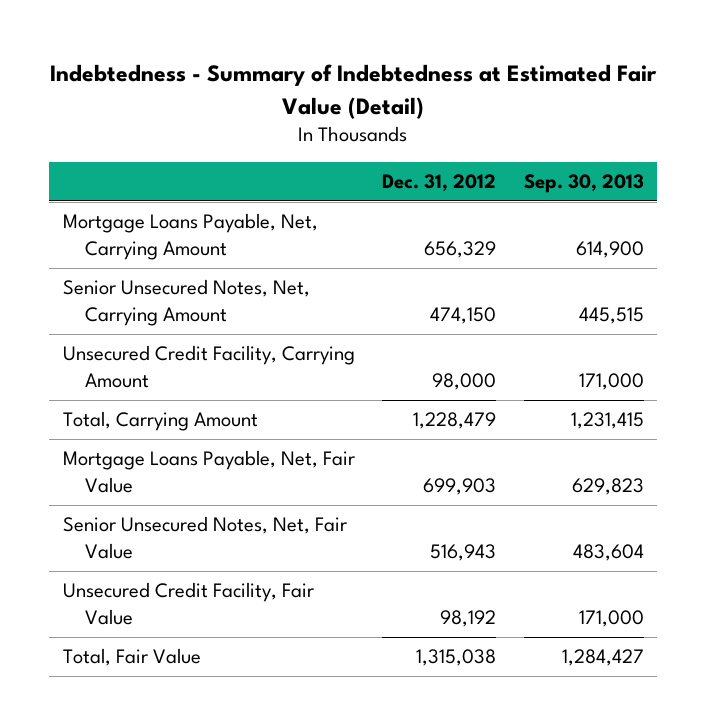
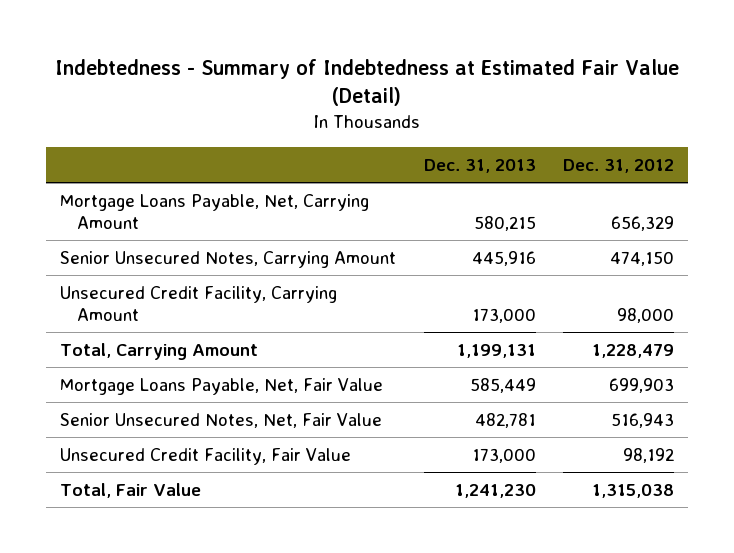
[523,174,644,194] Sep. 30, 2013 -> none
none -> [423,158,536,173] Dec. 31, 2013
[63,279,311,326] Senior Unsecured Notes, Net, Carrying Amount -> [60,250,397,268] Senior Unsecured Notes, Carrying Amount

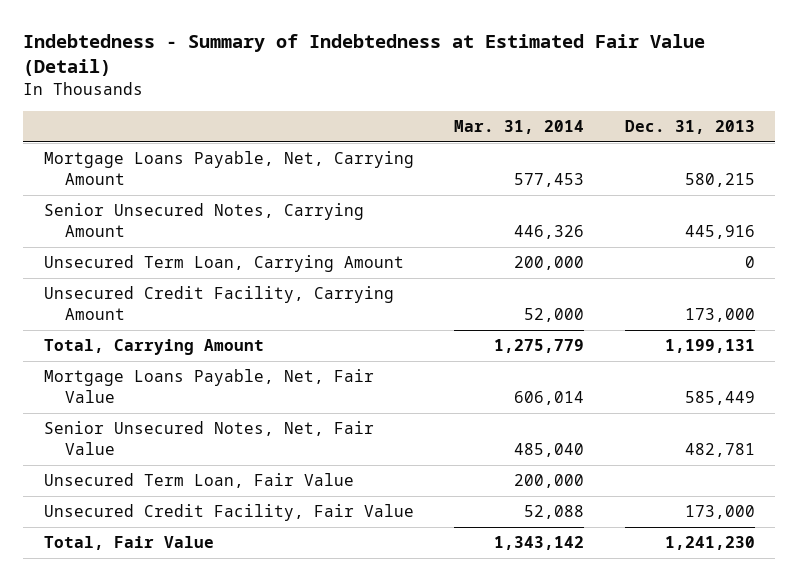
[562,158,674,173] Dec. 31, 2012 -> none
none -> [454,120,585,135] Mar. 31, 2014
none -> [43,255,404,273] Unsecured Term Loan, Carrying Amount
none -> [43,473,354,489] Unsecured Term Loan, Fair Value

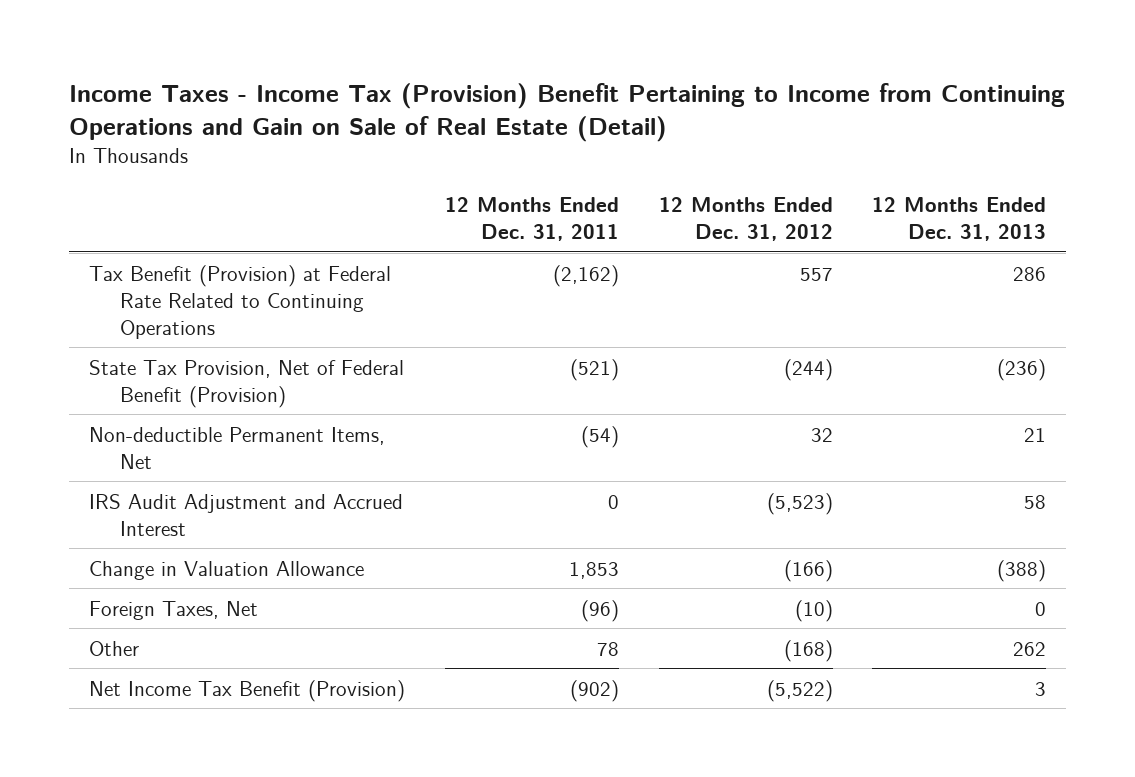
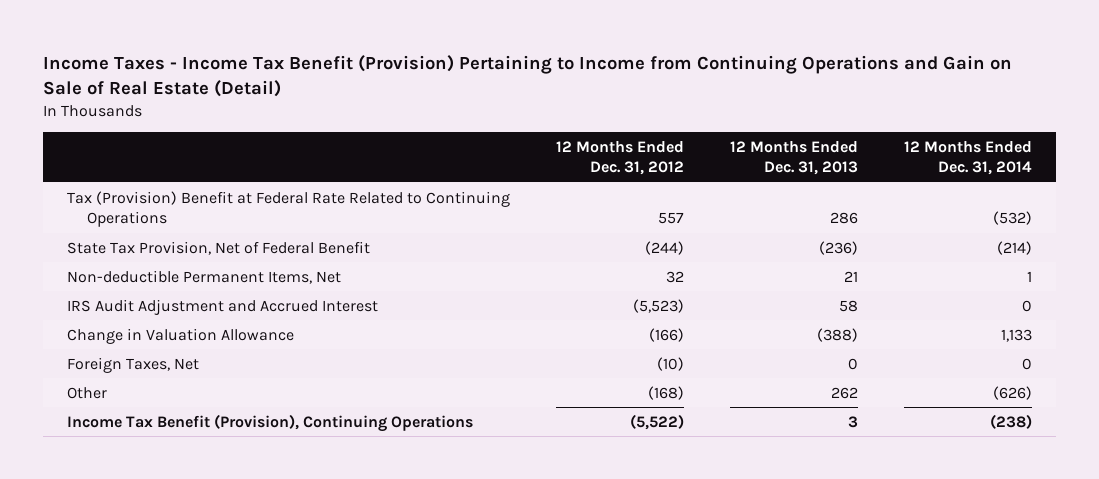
[69,82,1066,142] Income Taxes - Income Tax (Provision) Benefit Pertaining to Income from Continuing Operations and Gain on Sale of Real Estate (Detail) -> [43,54,1013,97] Income Taxes - Income Tax Benefit (Provision) Pertaining to Income from Continuing Operations and Gain on Sale of Real Estate (Detail)
[444,197,619,242] 12 Months Ended Dec. 31, 2011 -> none
none -> [904,140,1033,176] 12 Months Ended Dec. 31, 2014
[89,264,392,339] Tax Benefit (Provision) at Federal Rate Related to Continuing Operations -> [66,190,510,228] Tax (Provision) Benefit at Federal Rate Related to Continuing Operations
[89,359,405,408] State Tax Provision, Net of Federal Benefit (Provision) -> [66,240,370,255] State Tax Provision, Net of Federal Benefit
[89,679,406,702] Net Income Tax Benefit (Provision) -> [66,413,473,432] Income Tax Benefit (Provision), Continuing Operations

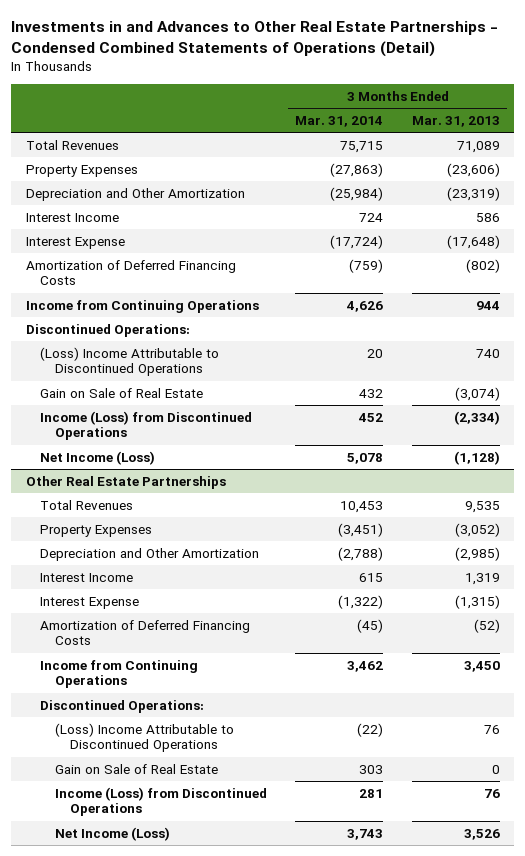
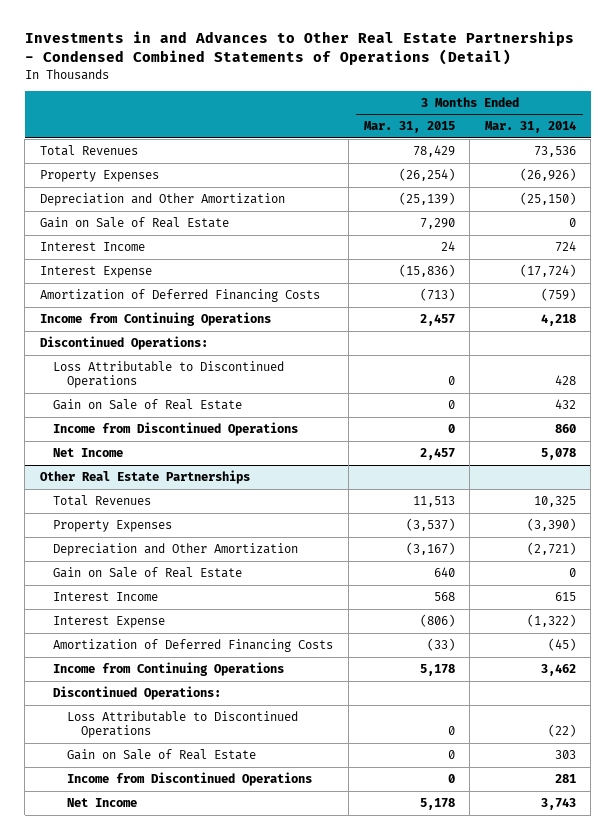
[411,115,500,127] Mar. 31, 2013 -> none
none -> [363,121,455,134] Mar. 31, 2015
[340,140,384,153] 75,715 -> [533,146,576,158] 73,536
[330,162,384,177] (27,863) -> [519,168,576,182] (26,926)
[330,186,384,201] (25,984) -> [519,192,576,206] (25,150)
none -> [39,217,229,229] Gain on Sale of Real Estate
[346,300,384,312] 4,626 -> [540,314,576,327] 4,218
[40,346,220,377] (Loss) Income Attributable to Discontinued Operations -> [53,361,285,389] Loss Attributable to Discontinued Operations
[367,348,384,358] 20 -> [554,375,576,386] 428
[40,410,253,441] Income (Loss) from Discontinued Operations -> [53,422,299,437] Income from Discontinued Operations
[358,412,384,422] 452 -> [554,424,576,434] 860
[40,450,156,465] Net Income (Loss) -> [53,448,124,458] Net Income
[340,500,384,513] 10,453 -> [533,496,576,508] 10,325
[338,522,384,537] (3,451) -> [526,518,576,532] (3,390)
[338,546,384,561] (2,788) -> [526,542,576,556] (2,721)
none -> [53,567,243,579] Gain on Sale of Real Estate
[55,722,235,753] (Loss) Income Attributable to Discontinued Operations -> [67,711,299,739] Loss Attributable to Discontinued Operations
[55,786,268,817] Income (Loss) from Discontinued Operations -> [67,772,313,787] Income from Discontinued Operations
[55,826,171,841] Net Income (Loss) -> [67,798,138,808] Net Income

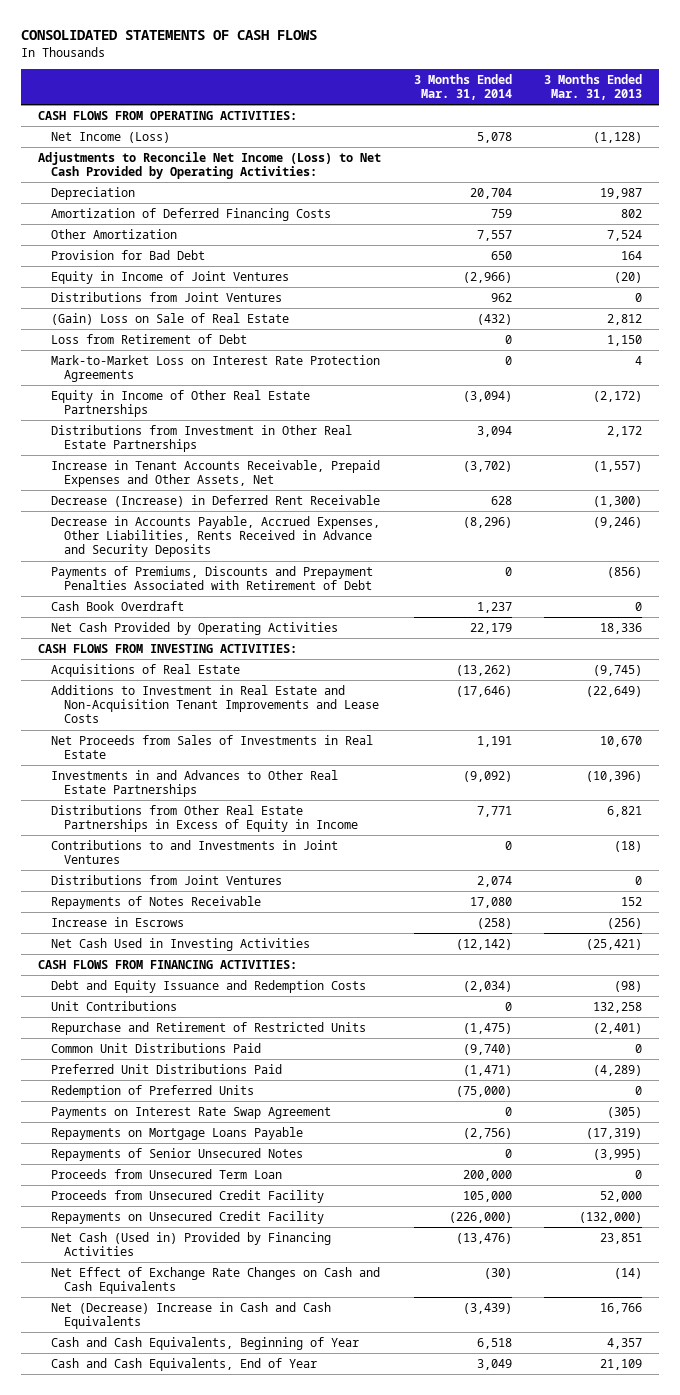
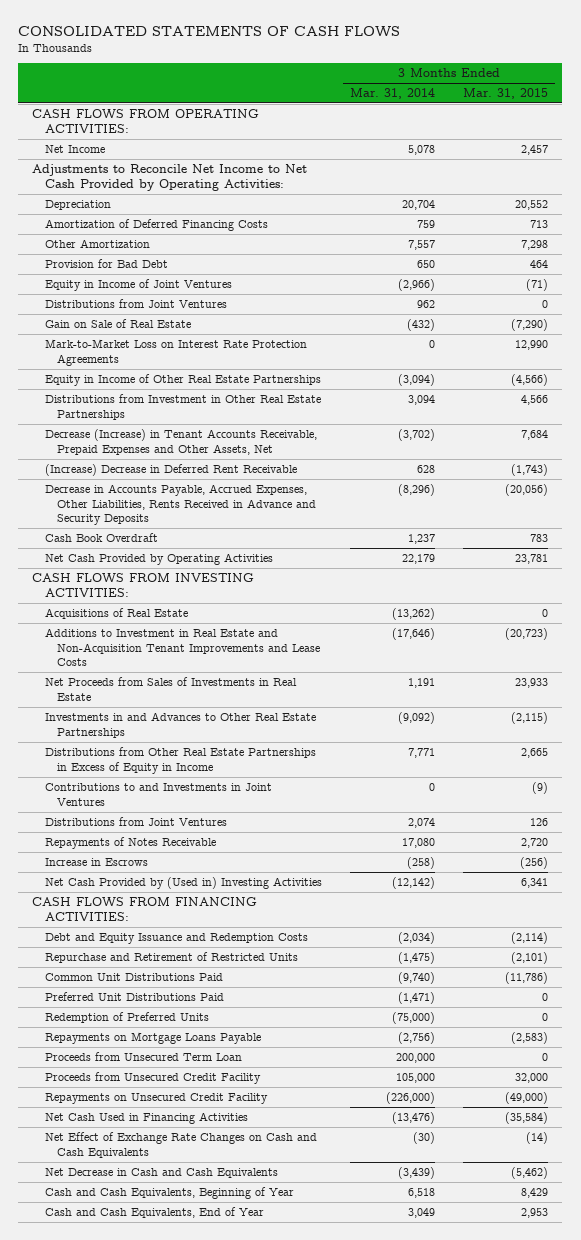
[544,73,643,101] 3 Months Ended Mar. 31, 2013 -> none
none -> [463,88,549,100] Mar. 31, 2015
[50,131,170,143] Net Income (Loss) -> [44,144,105,153] Net Income
[37,151,381,180] Adjustments to Reconcile Net Income (Loss) to Net Cash Provided by Operating Activities: -> [32,163,308,191] Adjustments to Reconcile Net Income to Net Cash Provided by Operating Activities:
[50,333,247,344] Loss from Retirement of Debt -> none
[50,312,289,325] (Gain) Loss on Sale of Real Estate -> [44,318,191,328] Gain on Sale of Real Estate
[50,459,380,488] Increase in Tenant Accounts Receivable, Prepaid Expenses and Other Assets, Net -> [44,428,317,455] Decrease (Increase) in Tenant Accounts Receivable, Prepaid Expenses and Other Assets, Net
[50,494,380,507] Decrease (Increase) in Deferred Rent Receivable -> [44,463,297,476] (Increase) Decrease in Deferred Rent Receivable
[50,565,373,591] Payments of Premiums, Discounts and Prepayment Penalties Associated with Retirement of Debt -> none
[50,937,310,951] Net Cash Used in Investing Activities -> [44,876,322,889] Net Cash Provided by (Used in) Investing Activities
[50,1000,177,1011] Unit Contributions -> none
[50,1106,331,1119] Payments on Interest Rate Swap Agreement -> none
[50,1147,303,1161] Repayments of Senior Unsecured Notes -> none
[50,1231,331,1257] Net Cash (Used in) Provided by Financing Activities -> [44,1111,248,1124] Net Cash Used in Financing Activities
[50,1301,331,1330] Net (Decrease) Increase in Cash and Cash Equivalents -> [44,1167,278,1178] Net Decrease in Cash and Cash Equivalents

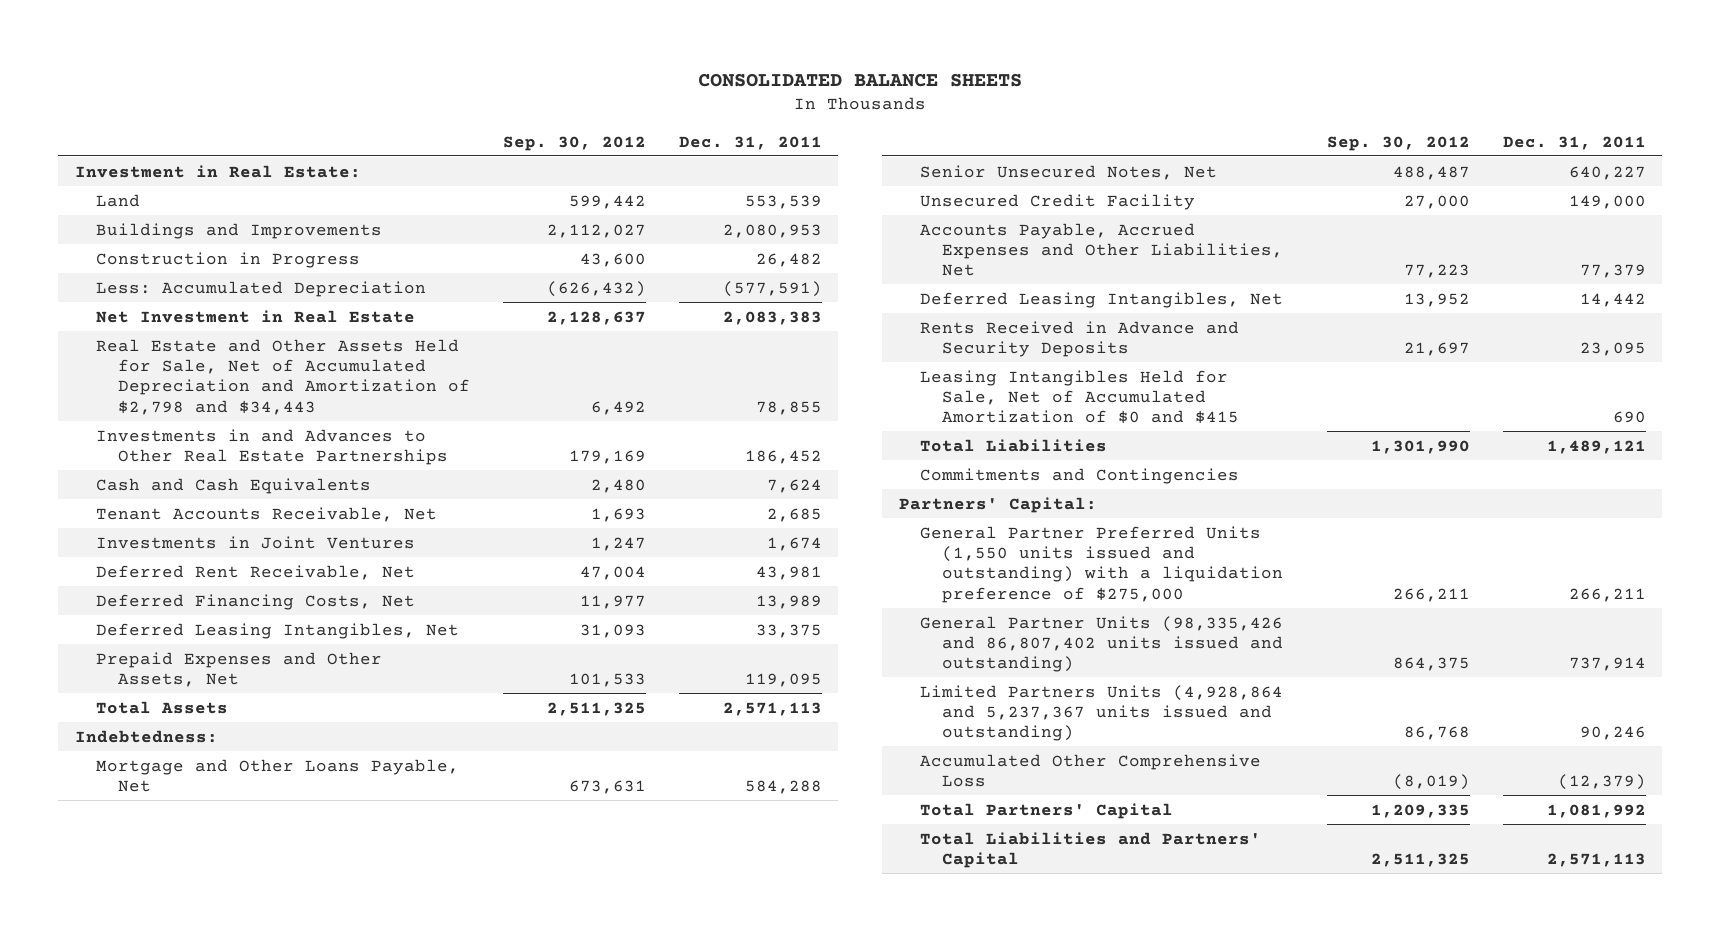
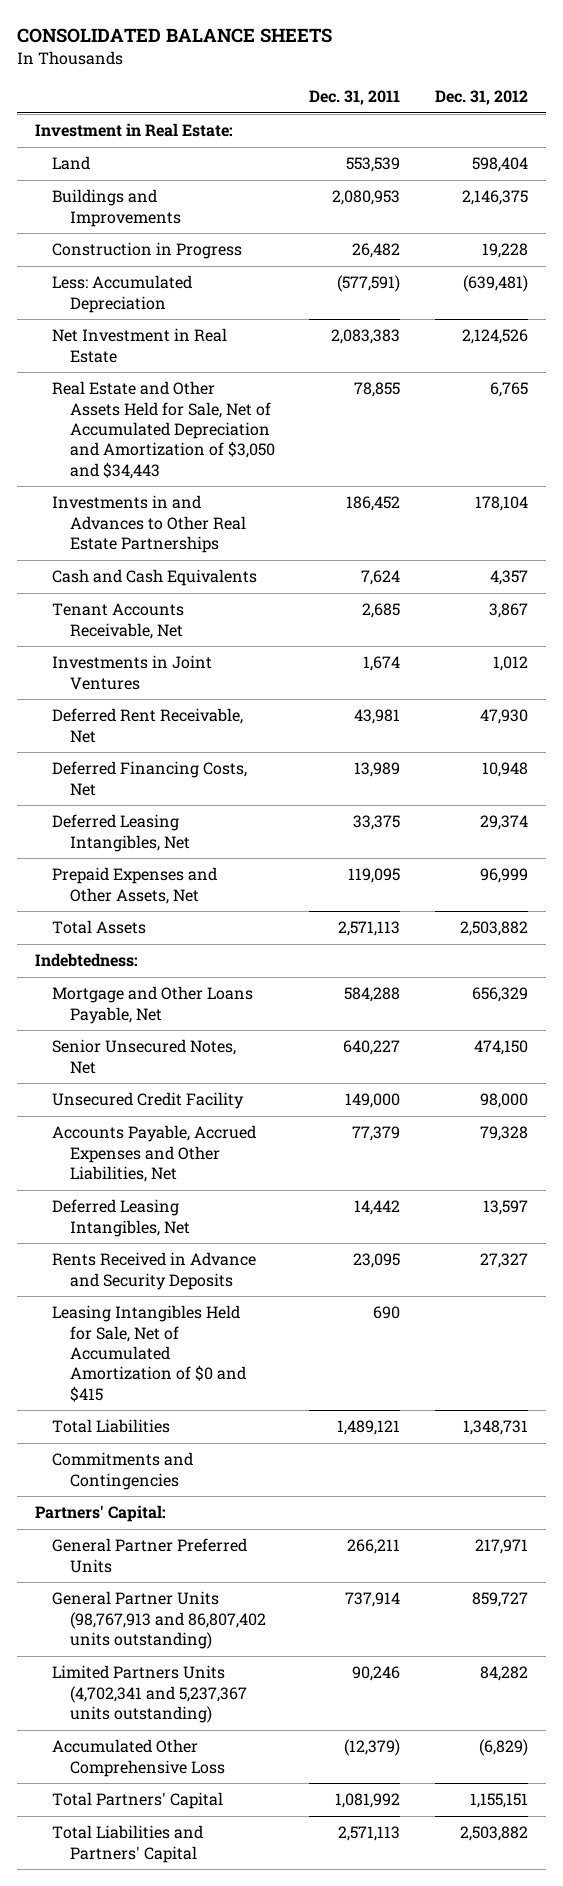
[502,135,646,151] Sep. 30, 2012 -> none
none -> [435,90,529,106] Dec. 31, 2012
[96,338,471,415] Real Estate and Other Assets Held for Sale, Net of Accumulated Depreciation and Amortization of $2,798 and $34,443 -> [52,381,275,479] Real Estate and Other Assets Held for Sale, Net of Accumulated Depreciation and Amortization of $3,050 and $34,443
[920,525,1284,603] General Partner Preferred Units (1,550 units issued and outstanding) with a liquidation preference of $275,000 -> [52,1538,248,1573] General Partner Preferred Units
[920,615,1284,673] General Partner Units (98,335,426 and 86,807,402 units issued and outstanding) -> [52,1591,266,1650] General Partner Units (98,767,913 and 86,807,402 units outstanding)
[920,684,1284,742] Limited Partners Units (4,928,864 and 5,237,367 units issued and outstanding) -> [52,1665,247,1724] Limited Partners Units (4,702,341 and 5,237,367 units outstanding)

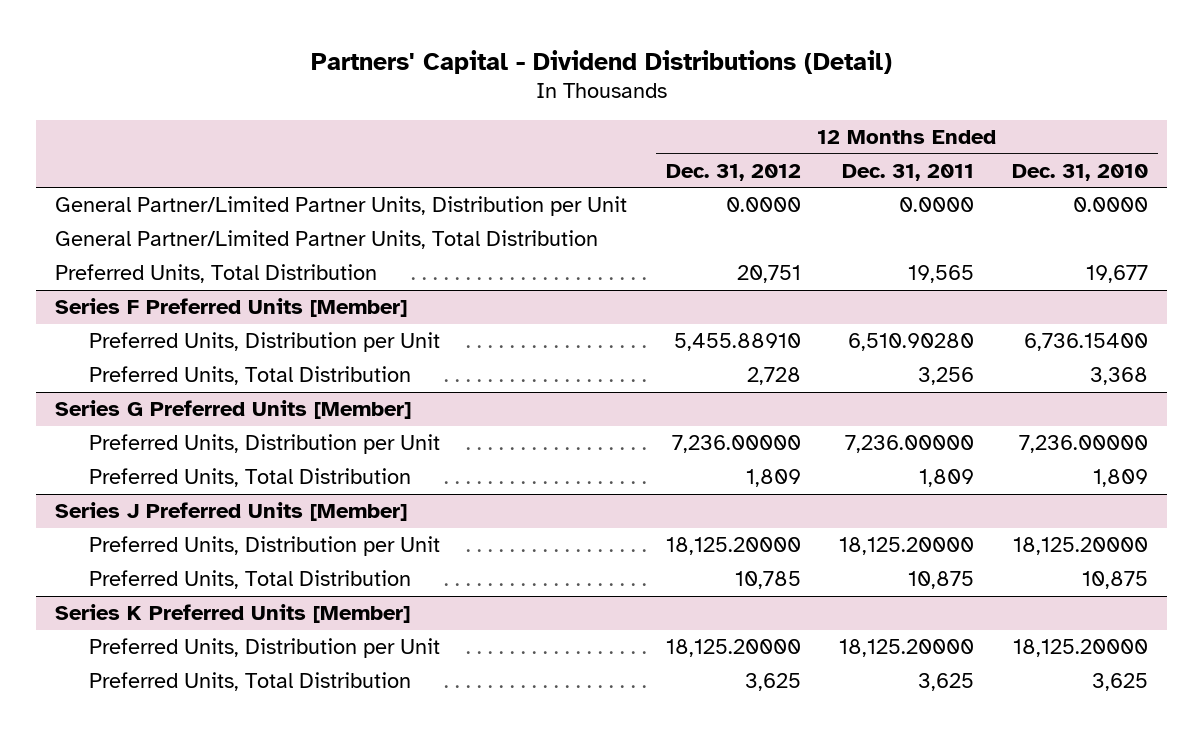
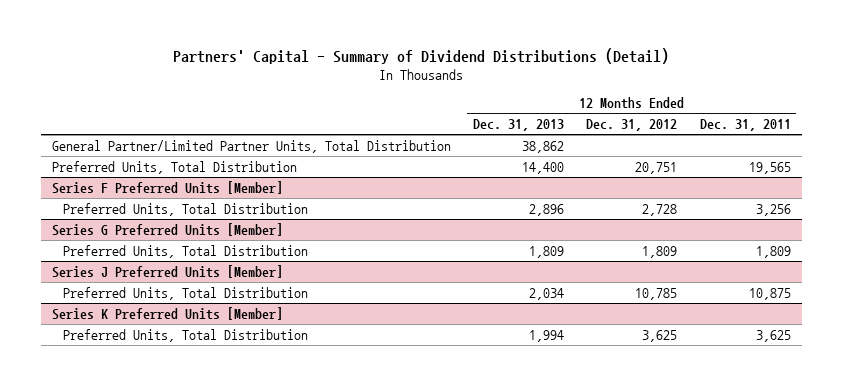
[310,49,892,74] Partners' Capital - Dividend Distributions (Detail) -> [173,48,670,65] Partners' Capital - Summary of Dividend Distributions (Detail)
[1012,163,1149,181] Dec. 31, 2010 -> none
none -> [473,119,565,132] Dec. 31, 2013
[55,196,628,217] General Partner/Limited Partner Units, Distribution per Unit -> none
[89,332,441,353] Preferred Units, Distribution per Unit -> none
[89,434,441,455] Preferred Units, Distribution per Unit -> none
[89,536,441,557] Preferred Units, Distribution per Unit -> none
[89,638,441,659] Preferred Units, Distribution per Unit -> none

